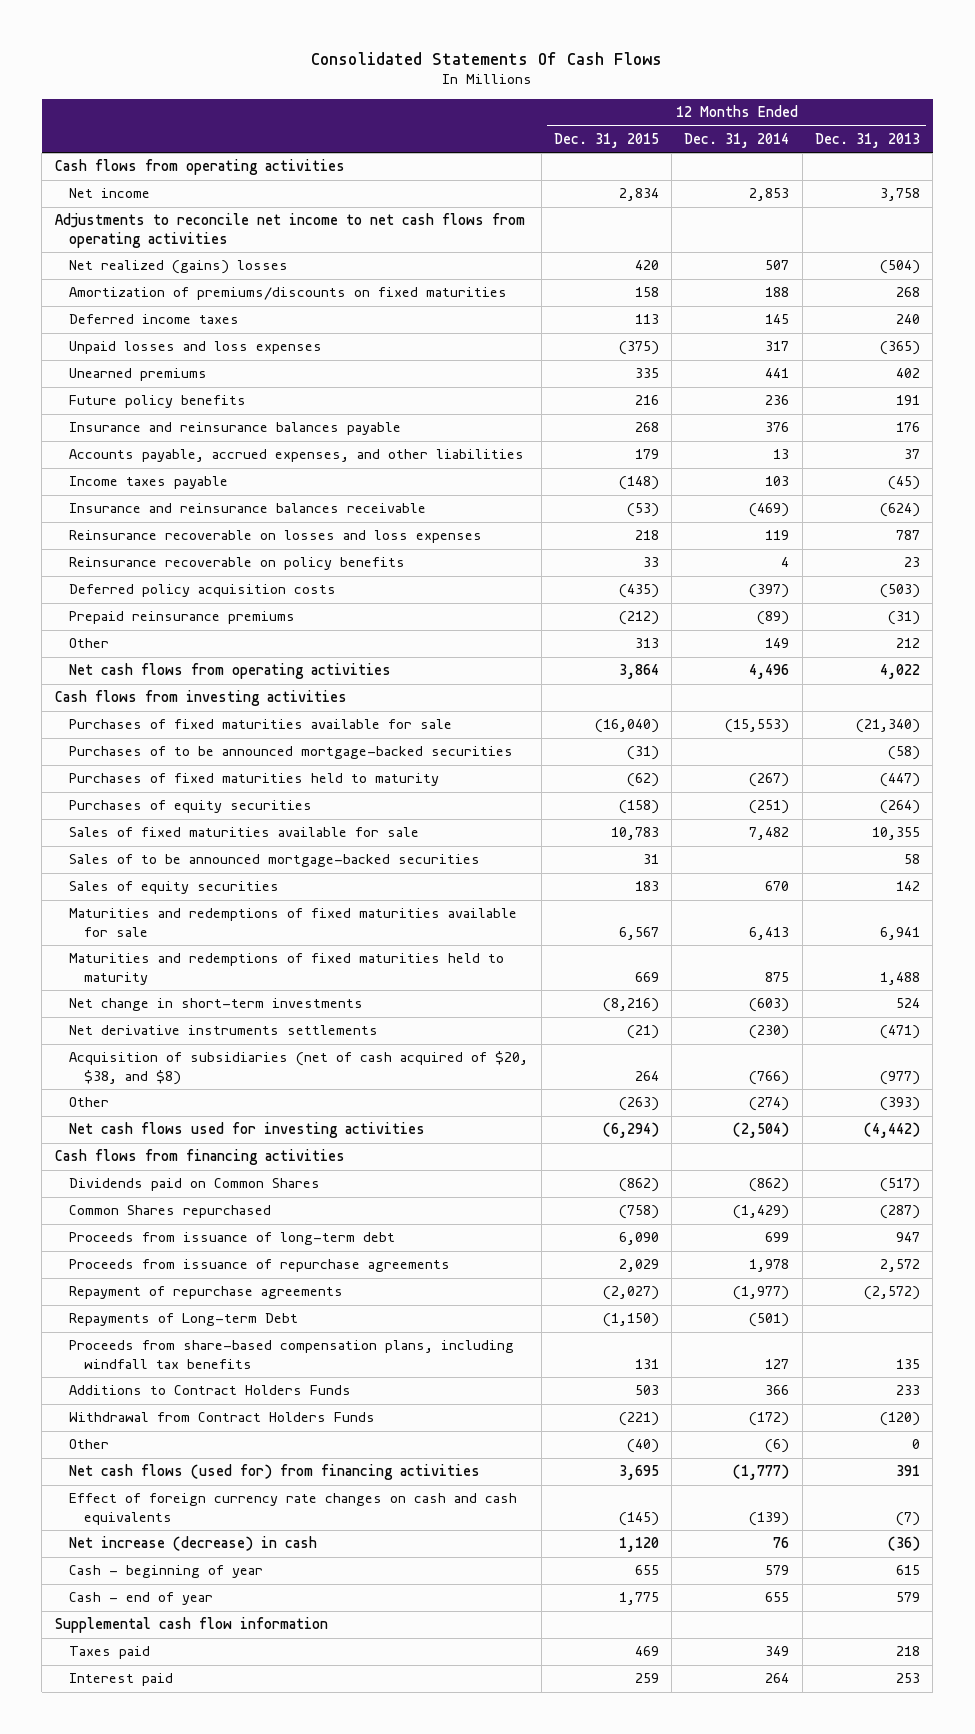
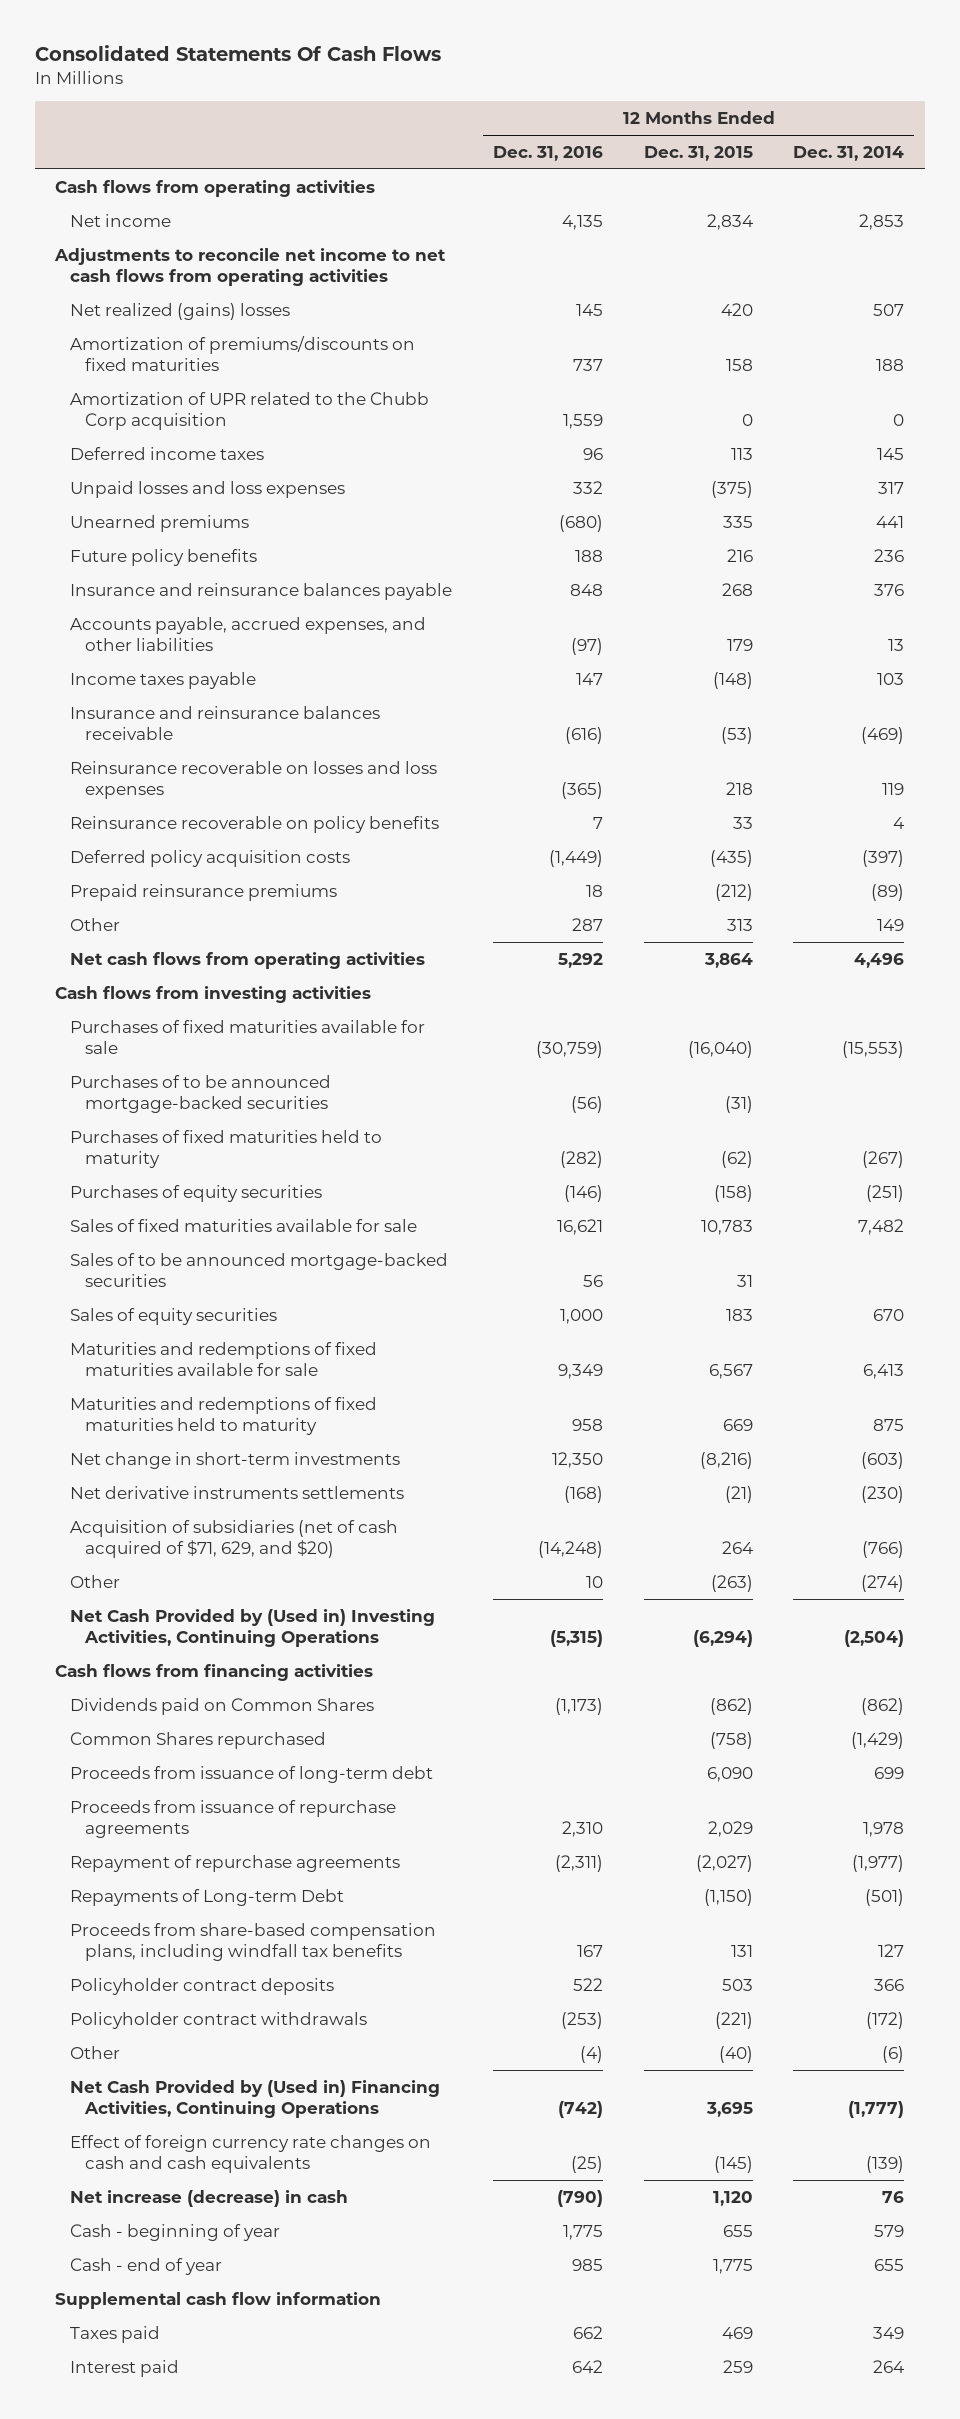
[814,133,920,149] Dec. 31, 2013 -> none
none -> [493,145,604,161] Dec. 31, 2016
none -> [70,391,430,430] Amortization of UPR related to the Chubb Corp acquisition
[69,1051,529,1085] Acquisition of subsidiaries (net of cash acquired of $20, $38, and $8) -> [70,1519,399,1558] Acquisition of subsidiaries (net of cash acquired of $71, 629, and $20)
[69,1122,426,1139] Net cash flows used for investing activities -> [70,1608,436,1647] Net Cash Provided by (Used in) Investing Activities, Continuing Operations
[69,1385,352,1396] Additions to Contract Holders Funds -> [70,1977,335,1995] Policyholder contract deposits
[69,1412,376,1423] Withdrawal from Contract Holders Funds -> [70,2011,368,2029] Policyholder contract withdrawals
[69,1464,481,1481] Net cash flows (used for) from financing activities -> [70,2079,441,2118] Net Cash Provided by (Used in) Financing Activities, Continuing Operations

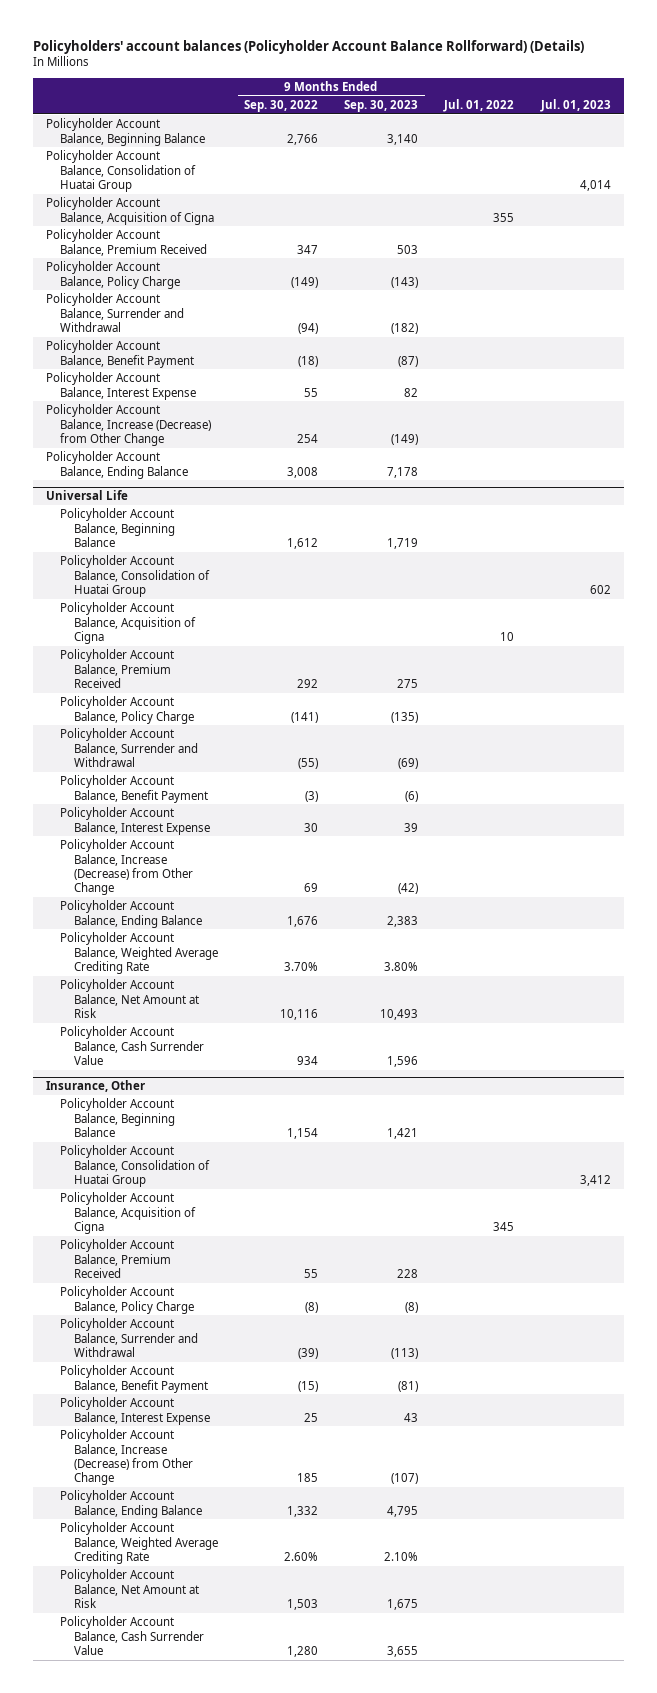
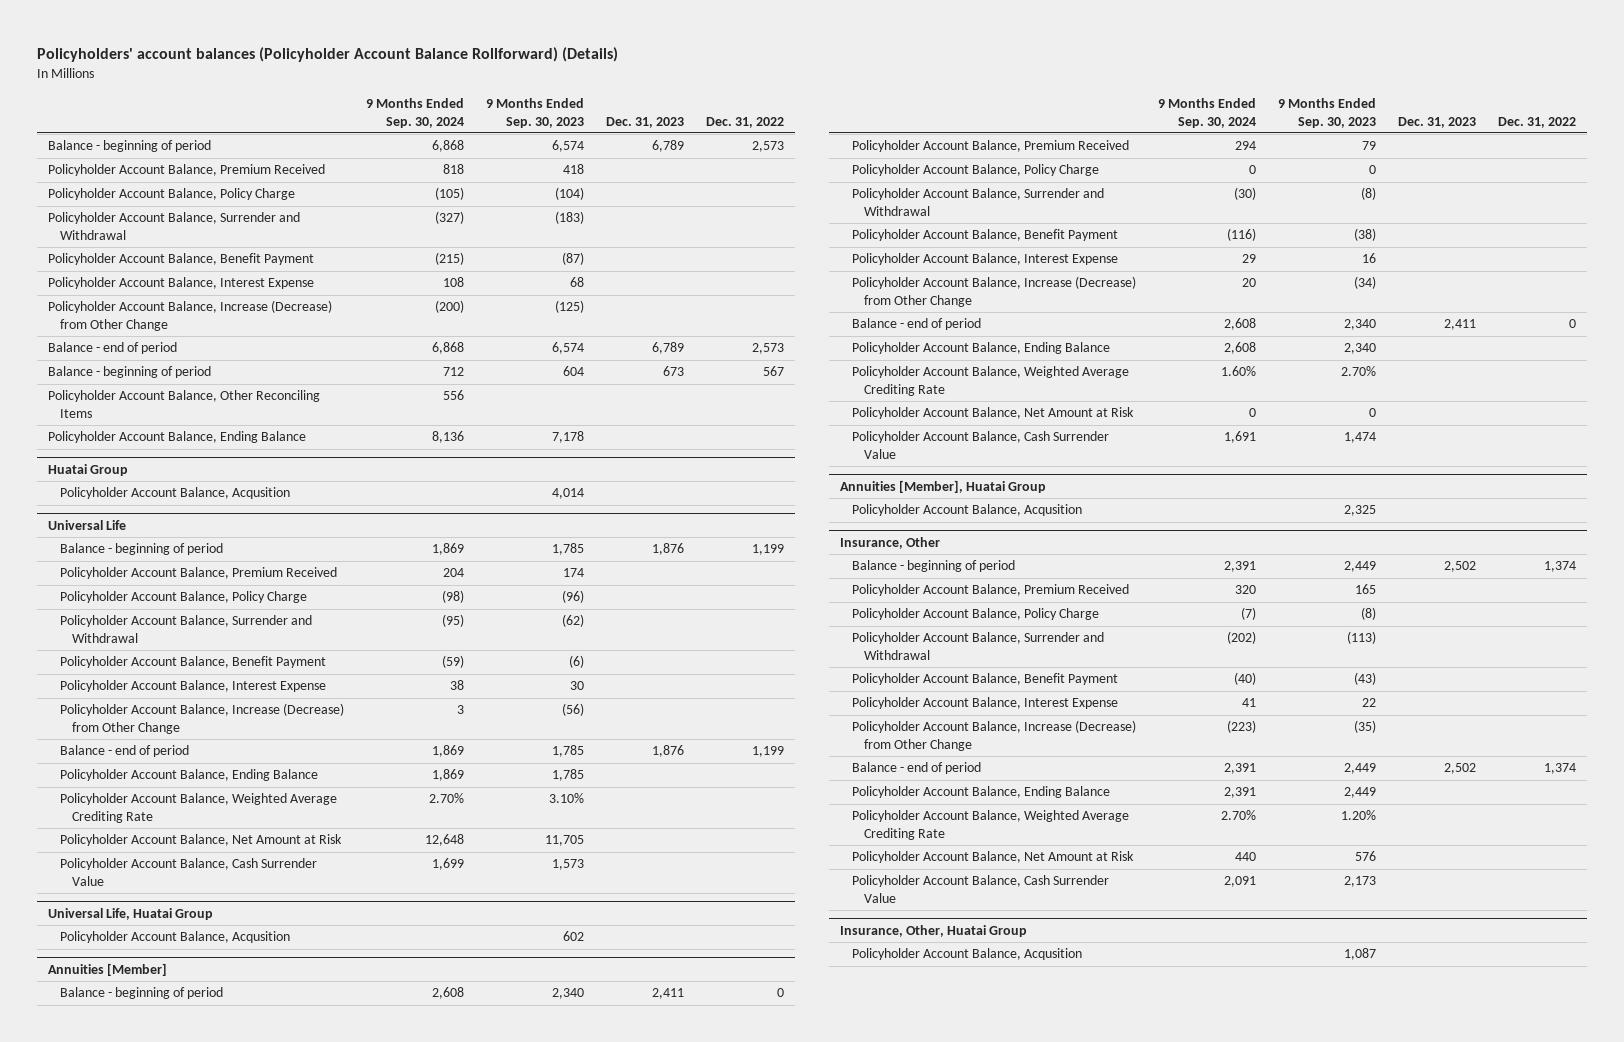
[244,99,319,112] Sep. 30, 2022 -> none
[443,98,515,112] Jul. 01, 2022 -> none
[539,98,611,112] Jul. 01, 2023 -> none
none -> [365,98,464,128] 9 Months Ended Sep. 30, 2024
none -> [605,116,684,128] Dec. 31, 2023
none -> [705,116,784,128] Dec. 31, 2022
[46,118,206,146] Policyholder Account Balance, Beginning Balance -> none
[46,150,197,192] Policyholder Account Balance, Consolidation of Huatai Group -> none
[46,197,215,225] Policyholder Account Balance, Acquisition of Cigna -> none
none -> [48,140,212,153] Balance - beginning of period
[397,244,419,254] 503 -> [562,164,584,175] 418
[391,276,419,288] (143) -> [554,187,584,201] (104)
[391,322,419,334] (182) -> [554,211,584,225] (183)
[404,387,419,397] 82 -> [569,277,584,288] 68
[391,433,419,445] (149) -> [554,300,584,314] (125)
none -> [48,342,178,355] Balance - end of period
none -> [48,366,212,379] Balance - beginning of period
none -> [48,390,321,418] Policyholder Account Balance, Other Reconciling Items
none -> [48,464,129,477] Huatai Group
none -> [60,487,291,500] Policyholder Account Balance, Acqusition
[60,508,176,547] Policyholder Account Balance, Beginning Balance -> none
[60,555,211,597] Policyholder Account Balance, Consolidation of Huatai Group -> none
[60,602,197,644] Policyholder Account Balance, Acquisition of Cigna -> none
none -> [60,543,224,556] Balance - beginning of period
[397,678,419,688] 275 -> [562,568,584,578] 174
[391,711,419,723] (135) -> [561,590,584,604] (96)
[398,757,419,769] (69) -> [561,614,584,628] (62)
[404,822,419,832] 39 -> [569,681,584,691] 30
[398,883,419,895] (42) -> [561,703,584,717] (56)
none -> [60,745,190,758] Balance - end of period
[387,915,419,927] 2,383 -> [551,769,584,782] 1,785
[384,961,419,971] 3.80% -> [548,793,584,804] 3.10%
[380,1008,419,1020] 10,493 -> [544,835,584,847] 11,705
[387,1055,419,1067] 1,596 -> [551,859,584,871] 1,573
none -> [48,908,214,921] Universal Life, Huatai Group
none -> [60,931,291,944] Policyholder Account Balance, Acqusition
none -> [48,963,168,977] Annuities [Member]
none -> [60,987,224,1000] Balance - beginning of period
none -> [852,140,1130,153] Policyholder Account Balance, Premium Received
none -> [852,164,1100,177] Policyholder Account Balance, Policy Charge
none -> [852,188,1105,216] Policyholder Account Balance, Surrender and Withdrawal
none -> [852,229,1119,242] Policyholder Account Balance, Benefit Payment
none -> [852,253,1119,266] Policyholder Account Balance, Interest Expense
none -> [852,276,1137,307] Policyholder Account Balance, Increase (Decrease) from Other Change
none -> [852,318,982,331] Balance - end of period
none -> [852,342,1111,355] Policyholder Account Balance, Ending Balance
none -> [852,366,1130,396] Policyholder Account Balance, Weighted Average Crediting Rate
none -> [852,407,1135,420] Policyholder Account Balance, Net Amount at Risk
none -> [852,431,1110,459] Policyholder Account Balance, Cash Surrender Value
none -> [840,480,1047,494] Annuities [Member], Huatai Group
none -> [852,504,1083,517] Policyholder Account Balance, Acqusition
[60,1098,176,1137] Policyholder Account Balance, Beginning Balance -> none
[60,1145,211,1187] Policyholder Account Balance, Consolidation of Huatai Group -> none
[60,1192,197,1234] Policyholder Account Balance, Acquisition of Cigna -> none
none -> [852,560,1016,573] Balance - beginning of period
[397,1268,419,1278] 228 -> [1354,584,1376,595] 165
[398,1380,419,1392] (81) -> [1353,672,1376,686] (43)
[404,1412,419,1422] 43 -> [1361,698,1376,708] 22
[391,1473,419,1485] (107) -> [1353,720,1376,734] (35)
none -> [852,762,982,775] Balance - end of period
[387,1505,419,1517] 4,795 -> [1343,787,1376,799] 2,449
[384,1551,419,1561] 2.10% -> [1340,810,1376,821] 1.20%
[387,1598,419,1610] 1,675 -> [1354,851,1376,862] 576
[387,1645,419,1657] 3,655 -> [1343,876,1376,888] 2,173
none -> [840,925,1028,938] Insurance, Other, Huatai Group
none -> [852,948,1083,961] Policyholder Account Balance, Acqusition

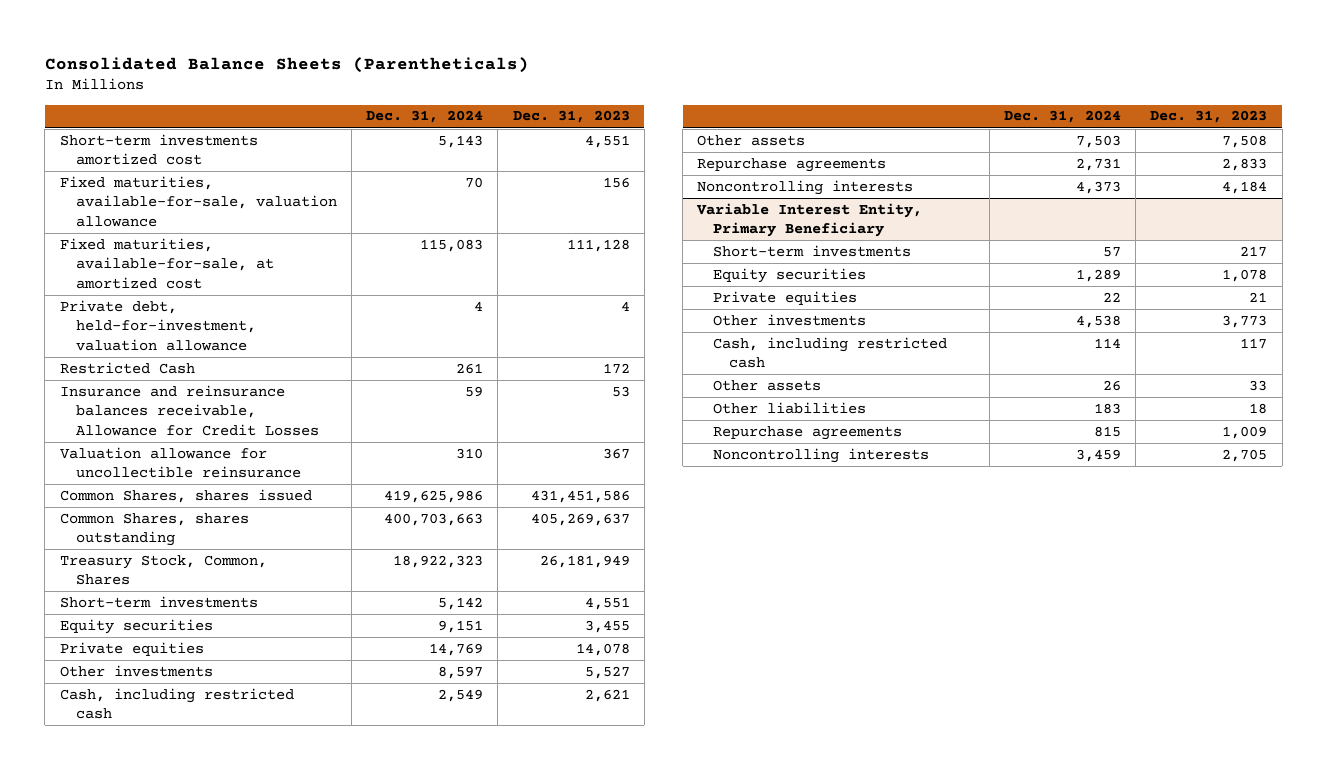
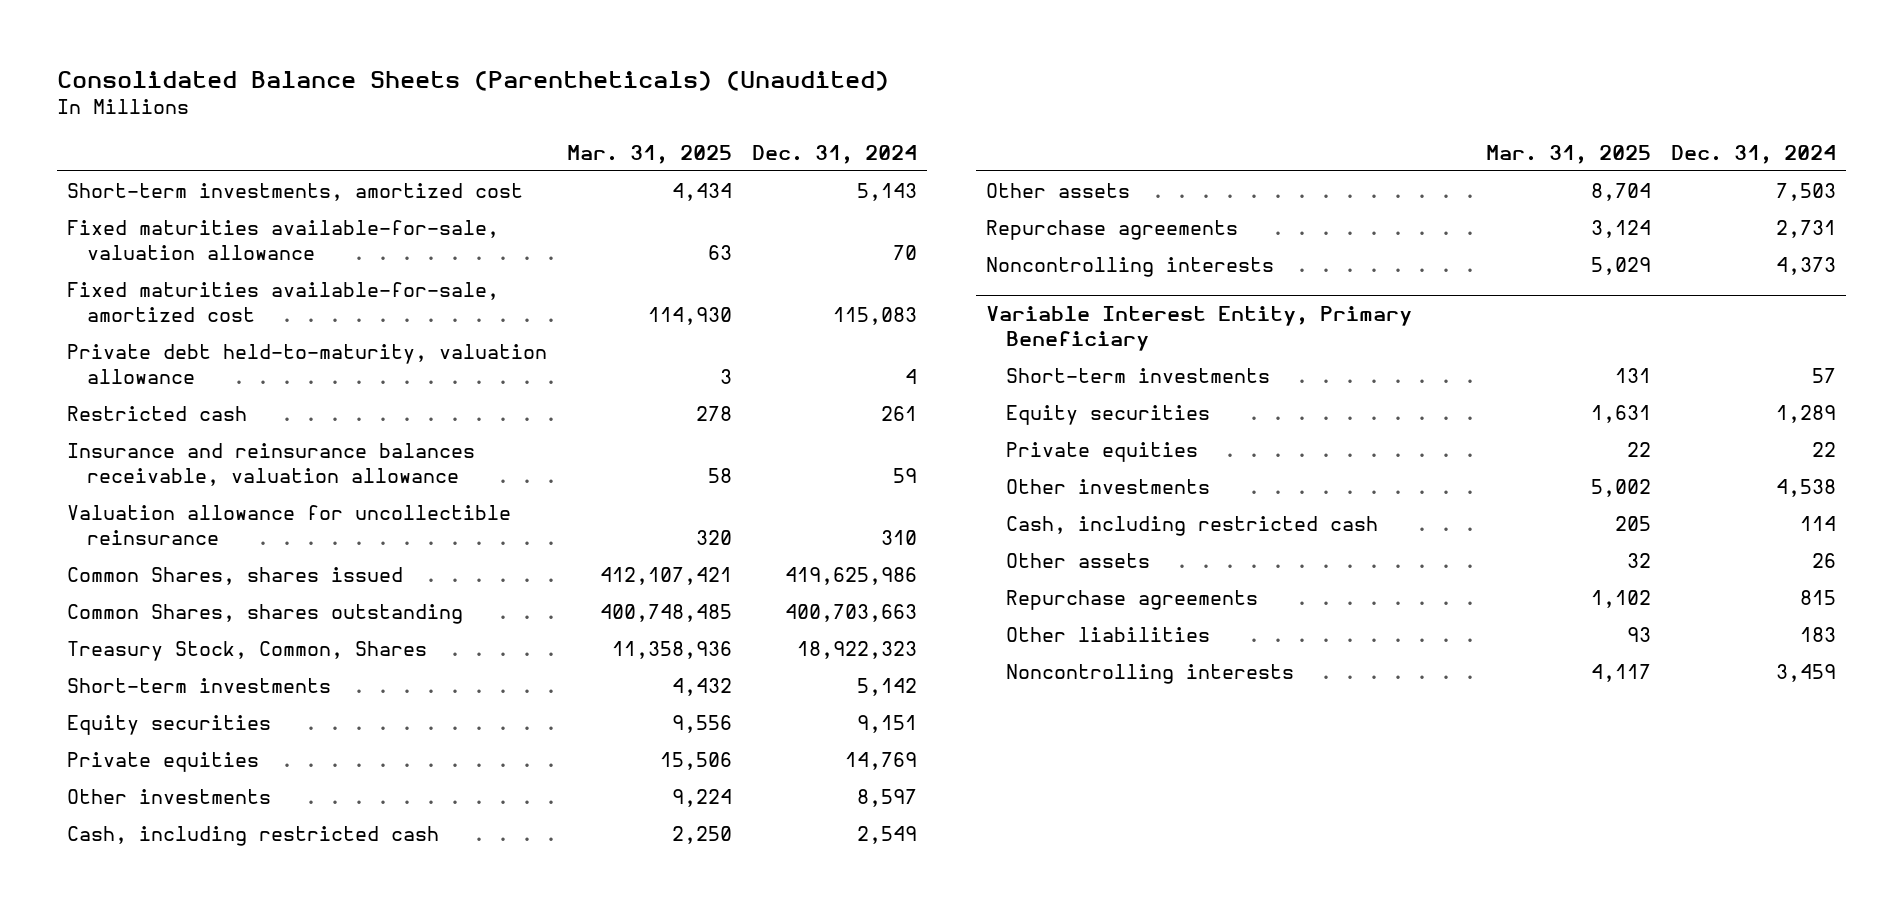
[44,56,529,73] Consolidated Balance Sheets (Parentheticals) -> [57,70,890,91] Consolidated Balance Sheets (Parentheticals) (Unaudited)
[512,110,630,124] Dec. 31, 2023 -> none
none -> [566,144,732,164] Mar. 31, 2025
[59,133,258,166] Short-term investments amortized cost -> [67,182,524,201] Short-term investments, amortized cost
[59,175,337,227] Fixed maturities, available-for-sale, valuation allowance -> [67,219,500,260] Fixed maturities available-for-sale, valuation allowance
[59,237,274,289] Fixed maturities, available-for-sale, at amortized cost -> [67,281,500,322] Fixed maturities available-for-sale, amortized cost
[59,299,256,351] Private debt, held-for-investment, valuation allowance -> [67,343,548,384] Private debt held-to-maturity, valuation allowance
[59,361,195,374] Restricted Cash -> [67,405,248,421] Restricted cash
[59,384,319,436] Insurance and reinsurance balances receivable, Allowance for Credit Losses -> [67,442,476,486] Insurance and reinsurance balances receivable, valuation allowance
[713,401,867,414] Other liabilities -> [1005,626,1210,642] Other liabilities

